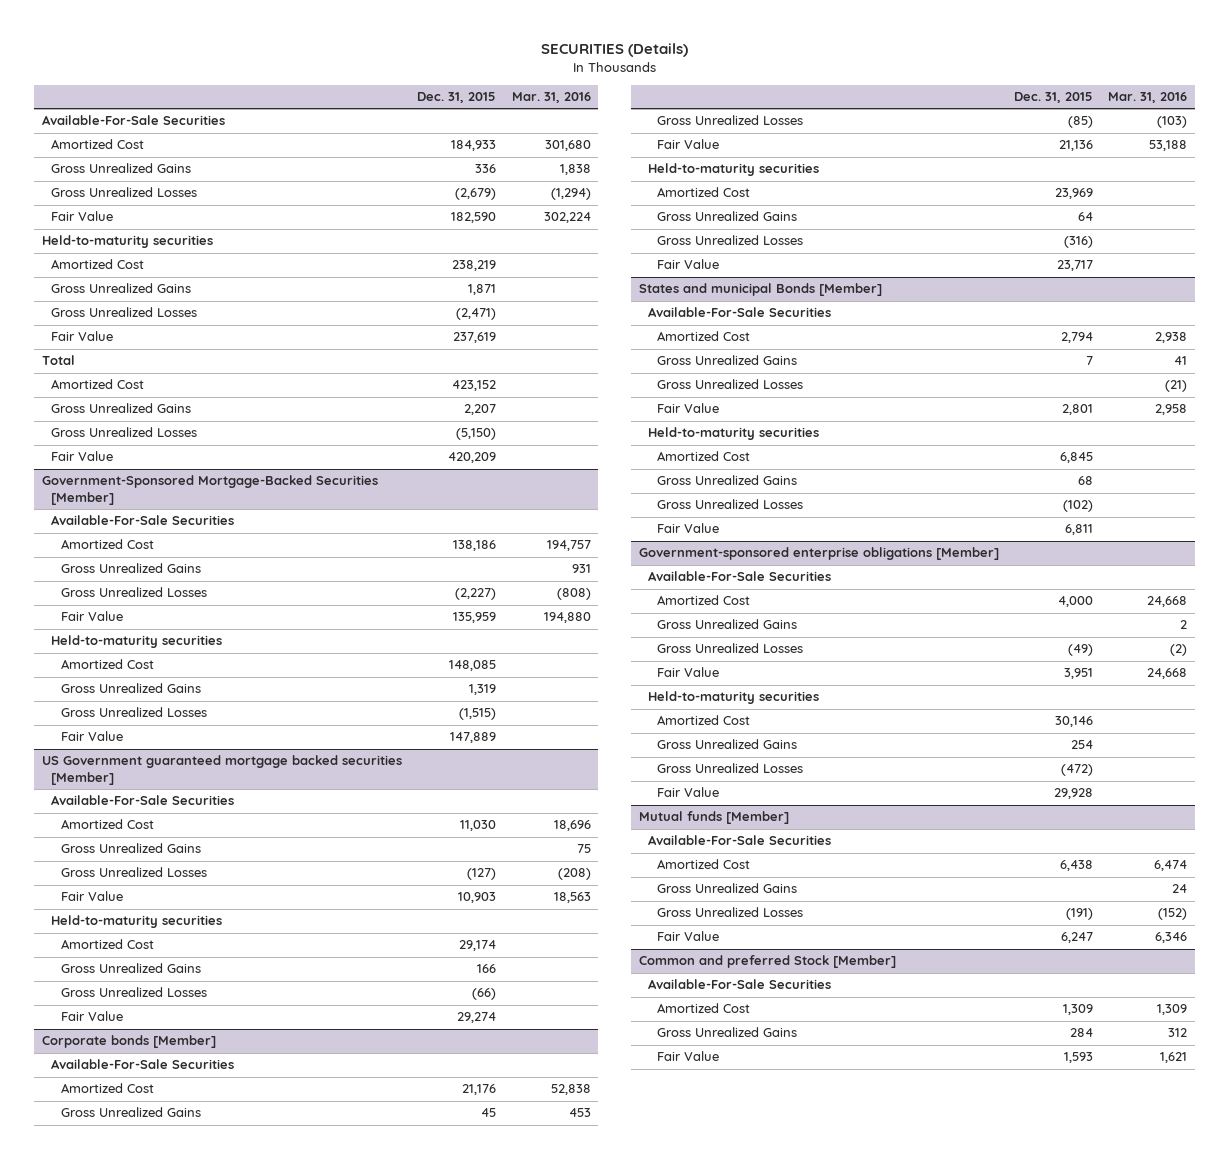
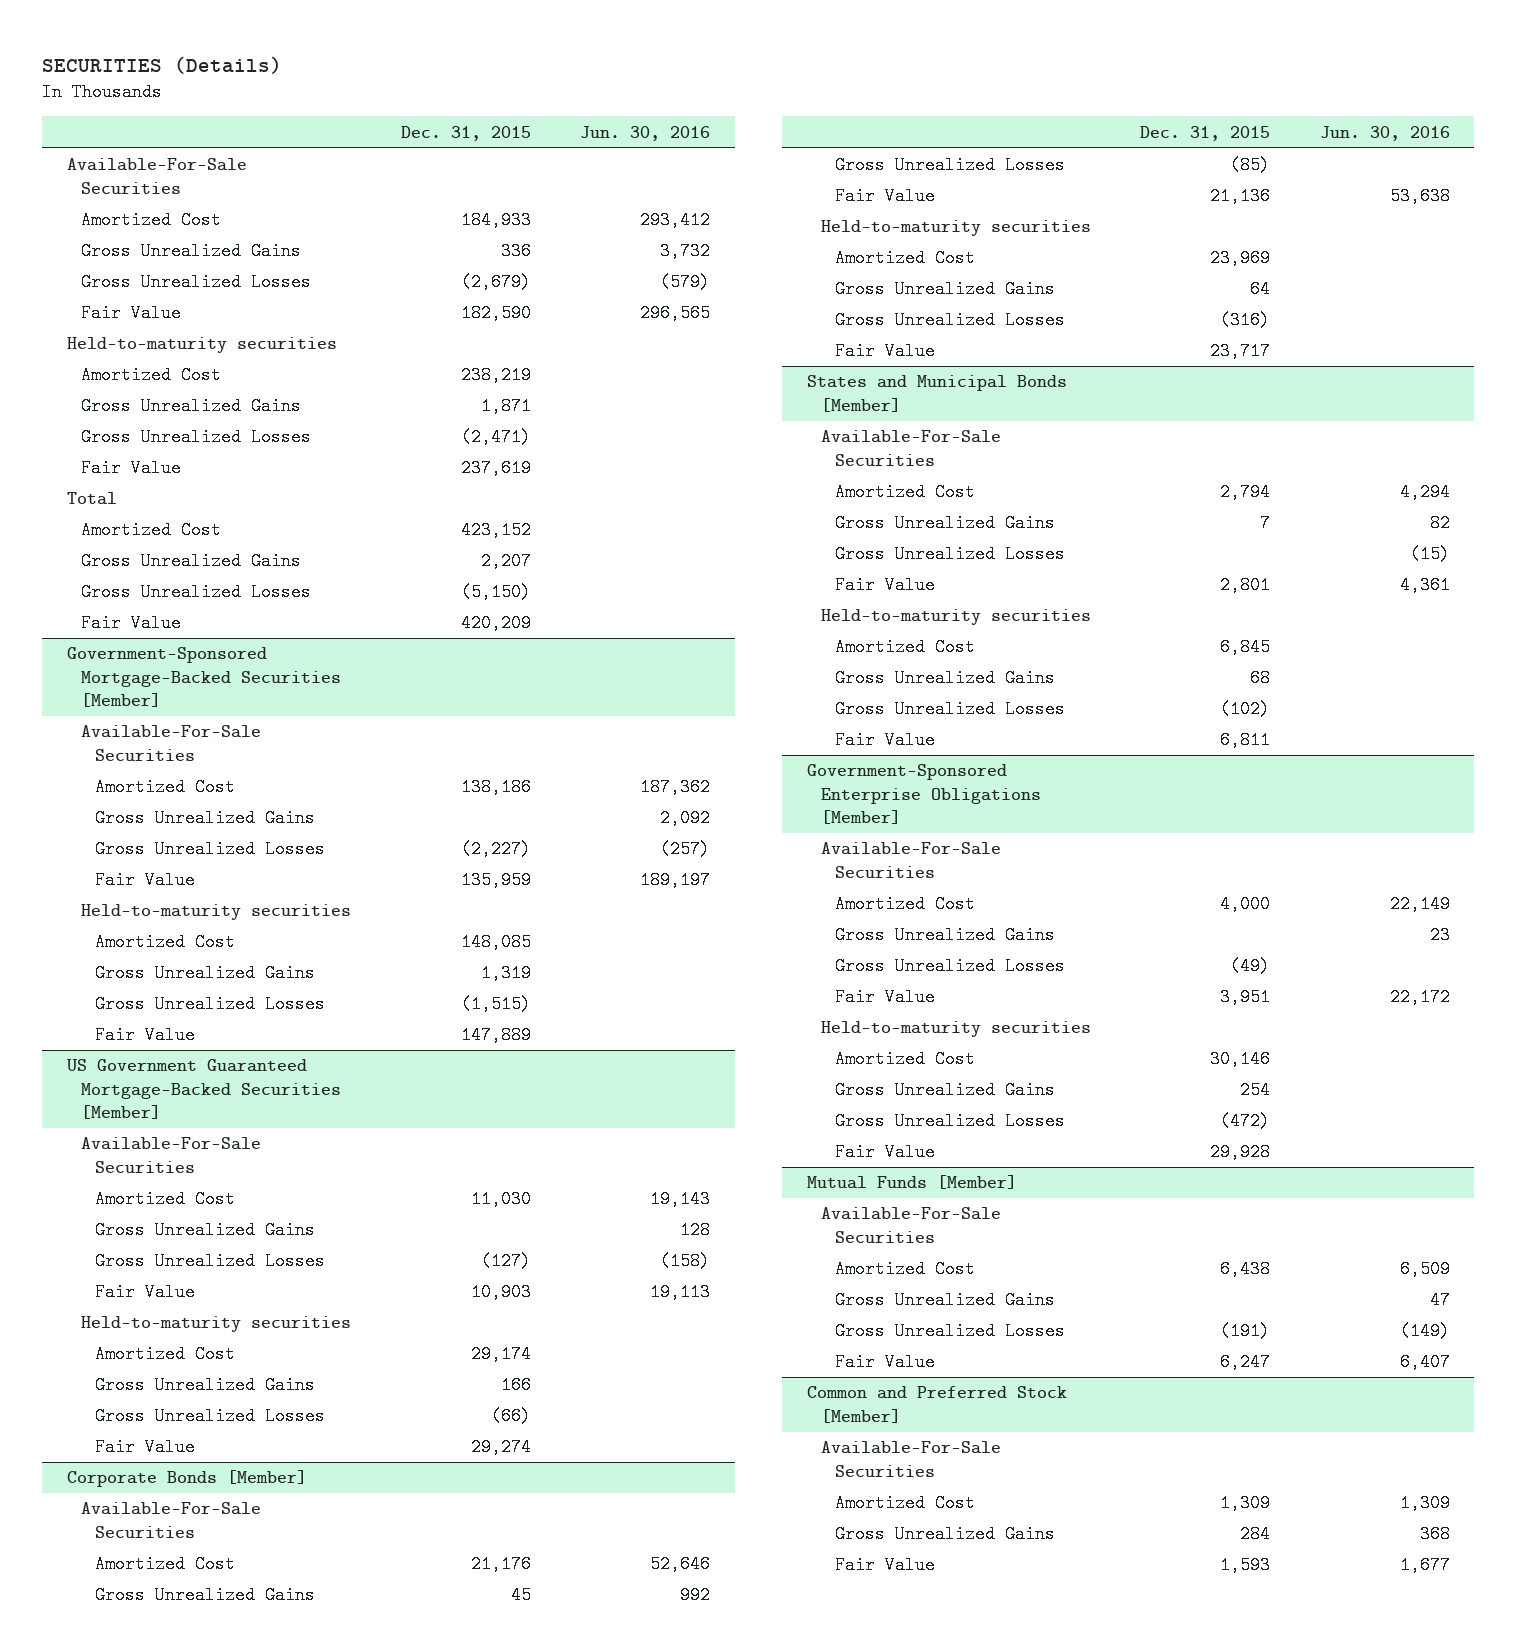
[511,92,591,104] Mar. 31, 2016 -> none
none -> [580,125,711,141] Jun. 30, 2016
[41,755,402,785] US Government guaranteed mortgage backed securities [Member] -> [66,1059,342,1120] US Government Guaranteed Mortgage-Backed Securities [Member]
[41,1035,216,1049] Corporate bonds [Member] -> [67,1470,308,1488] Corporate Bonds [Member]
[638,283,882,297] States and municipal Bonds [Member] -> [806,375,1067,412] States and Municipal Bonds [Member]
[638,547,999,561] Government-sponsored enterprise obligations [Member] -> [806,764,1041,825] Government-Sponsored Enterprise Obligations [Member]
[638,811,789,825] Mutual funds [Member] -> [806,1175,1017,1190] Mutual Funds [Member]
[638,955,896,969] Common and preferred Stock [Member] -> [806,1386,1067,1423] Common and Preferred Stock [Member]

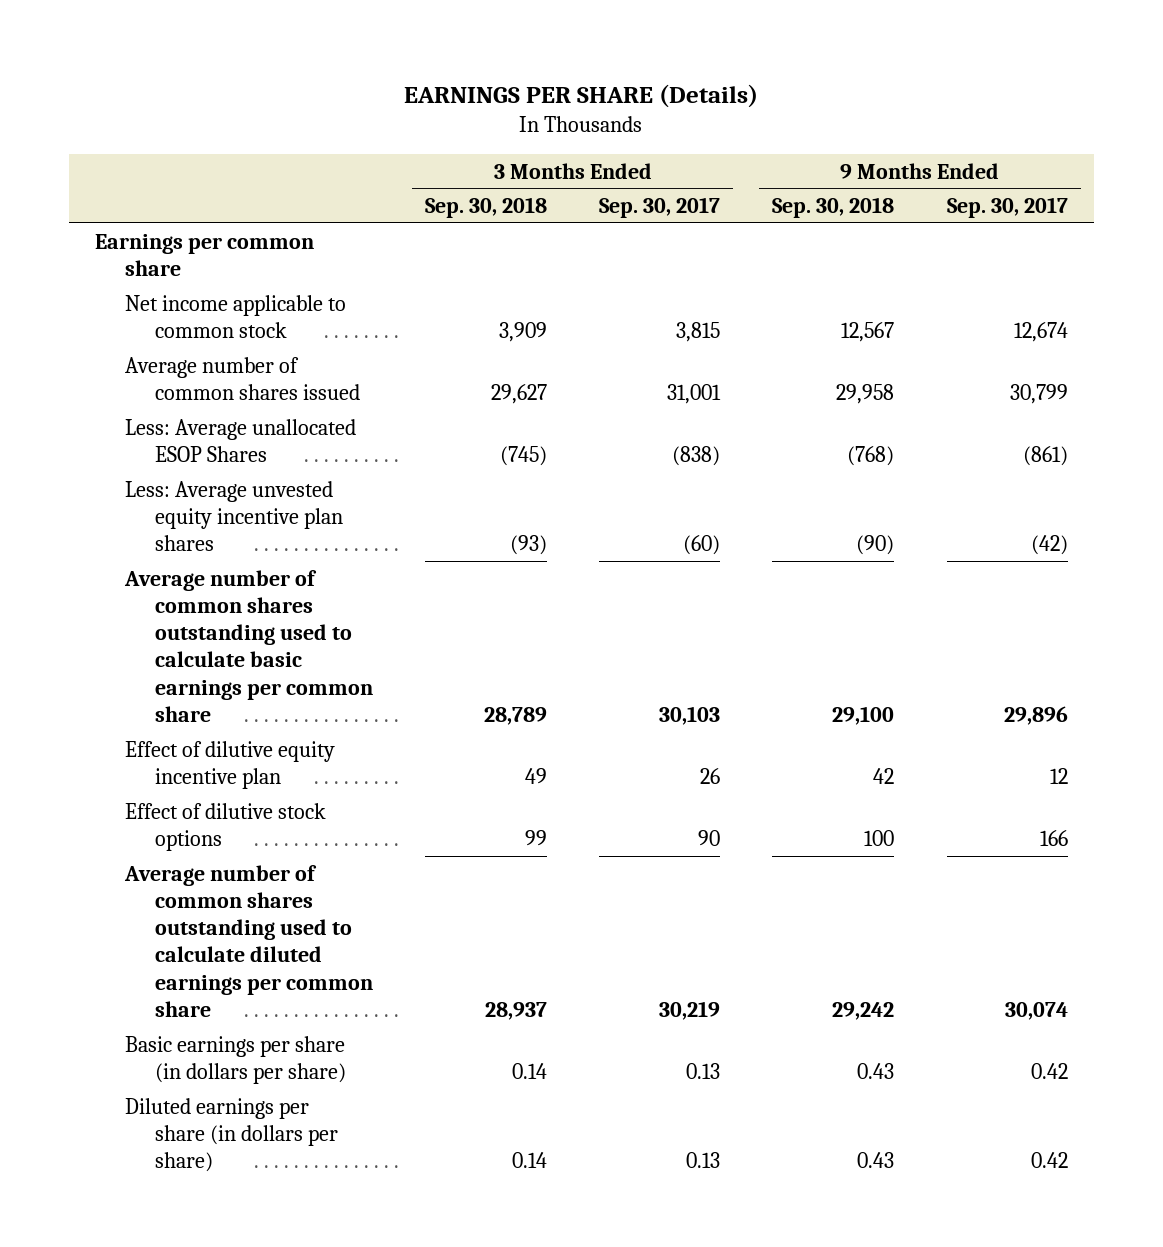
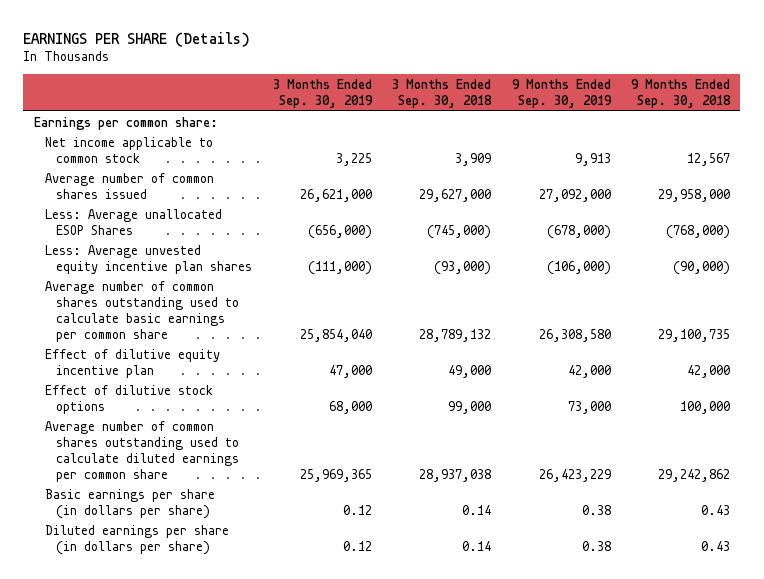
[599,196,721,218] Sep. 30, 2017 -> none
[946,196,1068,218] Sep. 30, 2017 -> none
none -> [272,79,373,109] 3 Months Ended Sep. 30, 2019
none -> [511,79,612,109] 9 Months Ended Sep. 30, 2019
[95,233,315,276] Earnings per common share -> [33,116,218,130] Earnings per common share:
[490,383,547,404] 29,627 -> [419,188,492,202] 29,627,000
[836,383,895,404] 29,958 -> [658,188,731,202] 29,958,000
[499,445,547,466] (745) -> [427,224,492,239] (745,000)
[847,445,895,466] (768) -> [666,224,731,239] (768,000)
[509,535,547,556] (93) -> [434,260,492,275] (93,000)
[856,535,895,556] (90) -> [673,260,731,275] (90,000)
[483,706,547,725] 28,789 -> [419,328,492,342] 28,789,132
[832,705,895,725] 29,100 -> [658,328,731,342] 29,100,735
[524,767,547,784] 49 -> [448,364,492,378] 49,000
[873,767,895,784] 42 -> [687,364,731,378] 42,000
[524,829,547,846] 99 -> [448,400,492,414] 99,000
[864,829,895,846] 100 -> [680,400,731,414] 100,000
[484,1001,547,1020] 28,937 -> [419,468,492,482] 28,937,038
[832,1001,895,1020] 29,242 -> [658,468,731,482] 29,242,862

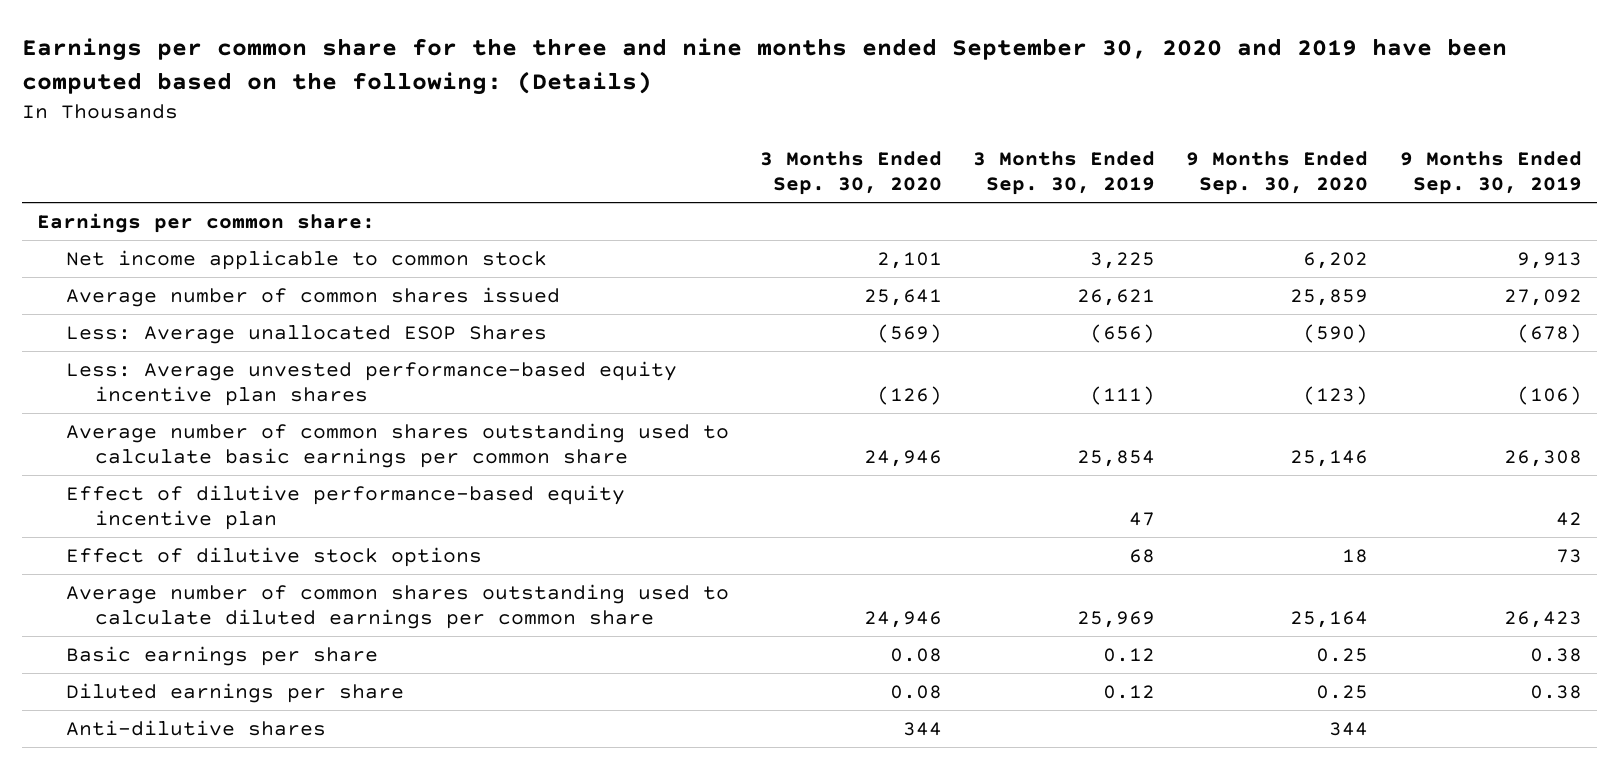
[23,31,251,47] EARNINGS PER SHARE (Details) -> [21,38,1507,96] Earnings per common share for the three and nine months ended September 30, 2020 and 2019 have been computed based on the following: (Details)
[392,79,493,109] 3 Months Ended Sep. 30, 2018 -> none
[631,79,732,109] 9 Months Ended Sep. 30, 2018 -> none
none -> [760,150,943,196] 3 Months Ended Sep. 30, 2020
none -> [1186,150,1369,196] 9 Months Ended Sep. 30, 2020
[299,188,372,202] 26,621,000 -> [1077,288,1156,306] 26,621
[538,188,611,202] 27,092,000 -> [1503,288,1582,306] 27,092
[307,224,372,239] (656,000) -> [1090,323,1156,343] (656)
[546,224,611,239] (678,000) -> [1516,323,1582,343] (678)
[44,244,253,274] Less: Average unvested equity incentive plan shares -> [65,360,677,407] Less: Average unvested performance-based equity incentive plan shares
[307,260,372,275] (111,000) -> [1090,386,1156,406] (111)
[546,260,611,275] (106,000) -> [1516,386,1582,406] (106)
[299,328,372,342] 25,854,040 -> [1077,450,1156,468] 25,854
[538,328,611,342] 26,308,580 -> [1503,450,1582,468] 26,308
[44,348,220,378] Effect of dilutive equity incentive plan -> [65,484,625,531] Effect of dilutive performance-based equity incentive plan
[328,364,372,378] 47,000 -> [1129,512,1156,527] 47
[567,364,611,378] 42,000 -> [1555,512,1582,527] 42
[328,400,372,414] 68,000 -> [1129,548,1156,563] 68
[567,400,611,414] 73,000 -> [1555,548,1582,563] 73
[299,468,372,482] 25,969,365 -> [1077,611,1156,629] 25,969
[538,468,611,482] 26,423,229 -> [1503,611,1582,629] 26,423
[44,488,215,519] Basic earnings per share (in dollars per share) -> [65,645,378,666] Basic earnings per share
[44,524,229,555] Diluted earnings per share (in dollars per share) -> [65,682,404,703] Diluted earnings per share
none -> [65,719,326,736] Anti-dilutive shares

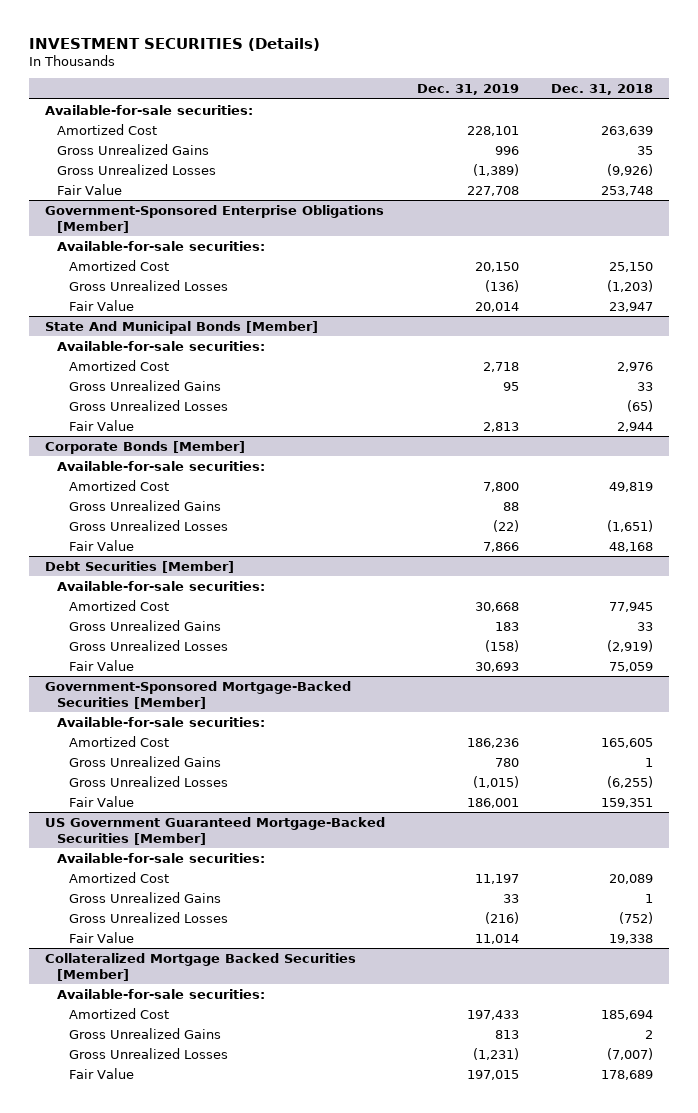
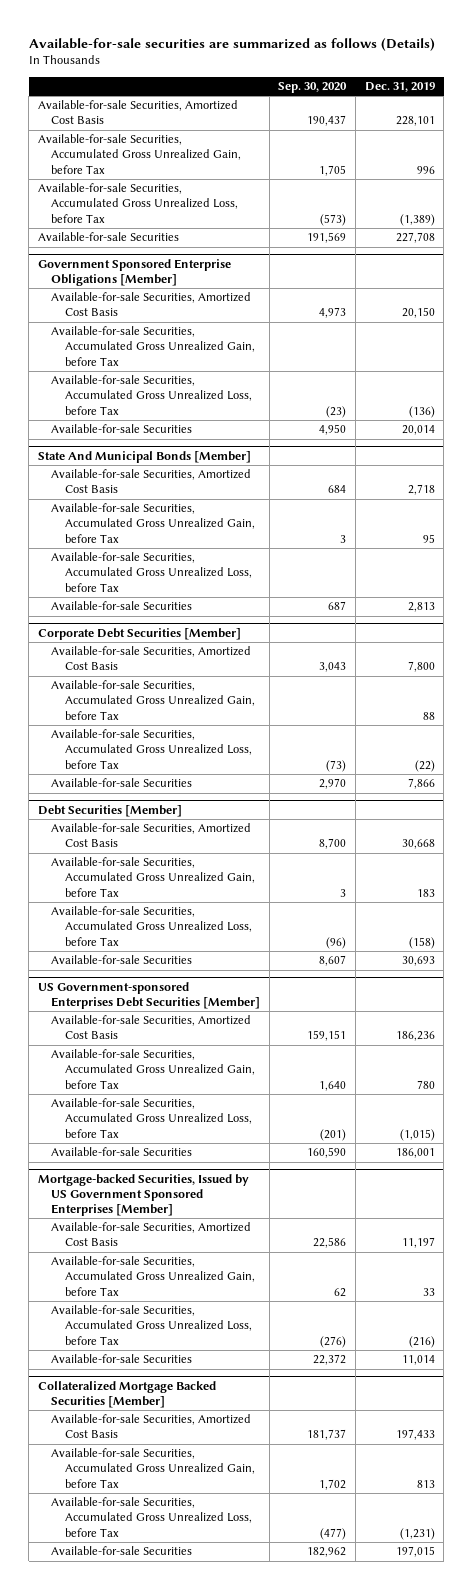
[29,37,321,51] INVESTMENT SECURITIES (Details) -> [28,37,435,51] Available-for-sale securities are summarized as follows (Details)
[550,84,653,96] Dec. 31, 2018 -> none
none -> [278,82,348,94] Sep. 30, 2020
[45,104,254,115] Available-for-sale securities: -> none
[57,240,266,251] Available-for-sale securities: -> none
[57,123,158,135] Amortized Cost -> [37,100,238,125] Available-for-sale Securities, Amortized Cost Basis
[57,143,210,155] Gross Unrealized Gains -> [37,134,242,174] Available-for-sale Securities, Accumulated Gross Unrealized Gain, before Tax
[57,163,217,175] Gross Unrealized Losses -> [37,183,239,223] Available-for-sale Securities, Accumulated Gross Unrealized Loss, before Tax
[57,183,123,195] Fair Value -> [37,232,179,242] Available-for-sale Securities
[45,204,385,233] Government-Sponsored Enterprise Obligations [Member] -> [37,258,231,287] Government Sponsored Enterprise Obligations [Member]
[69,259,170,271] Amortized Cost -> [51,292,252,317] Available-for-sale Securities, Amortized Cost Basis
none -> [51,326,255,366] Available-for-sale Securities, Accumulated Gross Unrealized Gain, before Tax
[69,279,229,291] Gross Unrealized Losses -> [51,375,252,415] Available-for-sale Securities, Accumulated Gross Unrealized Loss, before Tax
[69,299,135,311] Fair Value -> [51,424,193,434] Available-for-sale Securities
[57,340,266,351] Available-for-sale securities: -> none
[57,460,266,471] Available-for-sale securities: -> none
[69,359,170,371] Amortized Cost -> [51,469,252,494] Available-for-sale Securities, Amortized Cost Basis
[69,379,222,391] Gross Unrealized Gains -> [51,503,255,543] Available-for-sale Securities, Accumulated Gross Unrealized Gain, before Tax
[69,399,229,411] Gross Unrealized Losses -> [51,552,252,592] Available-for-sale Securities, Accumulated Gross Unrealized Loss, before Tax
[69,419,135,431] Fair Value -> [51,601,193,611] Available-for-sale Securities
[45,440,246,454] Corporate Bonds [Member] -> [37,627,241,640] Corporate Debt Securities [Member]
[69,479,170,491] Amortized Cost -> [51,646,252,671] Available-for-sale Securities, Amortized Cost Basis
[69,499,222,511] Gross Unrealized Gains -> [51,680,255,720] Available-for-sale Securities, Accumulated Gross Unrealized Gain, before Tax
[69,519,229,531] Gross Unrealized Losses -> [51,729,252,769] Available-for-sale Securities, Accumulated Gross Unrealized Loss, before Tax
[69,539,135,551] Fair Value -> [51,778,193,788] Available-for-sale Securities
[57,580,266,591] Available-for-sale securities: -> none
[57,716,266,727] Available-for-sale securities: -> none
[57,852,266,863] Available-for-sale securities: -> none
[69,599,170,611] Amortized Cost -> [51,823,252,848] Available-for-sale Securities, Amortized Cost Basis
[69,619,222,631] Gross Unrealized Gains -> [51,857,255,897] Available-for-sale Securities, Accumulated Gross Unrealized Gain, before Tax
[69,639,229,651] Gross Unrealized Losses -> [51,906,252,946] Available-for-sale Securities, Accumulated Gross Unrealized Loss, before Tax
[69,659,135,671] Fair Value -> [51,955,193,965] Available-for-sale Securities
[45,680,352,709] Government-Sponsored Mortgage-Backed Securities [Member] -> [37,981,261,1010] US Government-sponsored Enterprises Debt Securities [Member]
[69,735,170,747] Amortized Cost -> [51,1015,252,1040] Available-for-sale Securities, Amortized Cost Basis
[69,755,222,767] Gross Unrealized Gains -> [51,1049,255,1089] Available-for-sale Securities, Accumulated Gross Unrealized Gain, before Tax
[69,775,229,787] Gross Unrealized Losses -> [51,1098,252,1138] Available-for-sale Securities, Accumulated Gross Unrealized Loss, before Tax
[69,795,135,807] Fair Value -> [51,1147,193,1157] Available-for-sale Securities
[45,816,386,845] US Government Guaranteed Mortgage-Backed Securities [Member] -> [37,1173,249,1217] Mortgage-backed Securities, Issued by US Government Sponsored Enterprises [Member]
[69,871,170,883] Amortized Cost -> [51,1222,252,1247] Available-for-sale Securities, Amortized Cost Basis
[69,891,222,903] Gross Unrealized Gains -> [51,1256,255,1296] Available-for-sale Securities, Accumulated Gross Unrealized Gain, before Tax
[69,911,229,923] Gross Unrealized Losses -> [51,1305,252,1345] Available-for-sale Securities, Accumulated Gross Unrealized Loss, before Tax
[69,931,135,943] Fair Value -> [51,1354,193,1364] Available-for-sale Securities
[57,988,266,999] Available-for-sale securities: -> none
[69,1007,170,1019] Amortized Cost -> [51,1414,252,1439] Available-for-sale Securities, Amortized Cost Basis
[69,1027,222,1039] Gross Unrealized Gains -> [51,1448,255,1488] Available-for-sale Securities, Accumulated Gross Unrealized Gain, before Tax
[69,1047,229,1059] Gross Unrealized Losses -> [51,1497,252,1537] Available-for-sale Securities, Accumulated Gross Unrealized Loss, before Tax
[69,1067,135,1079] Fair Value -> [51,1546,193,1556] Available-for-sale Securities

